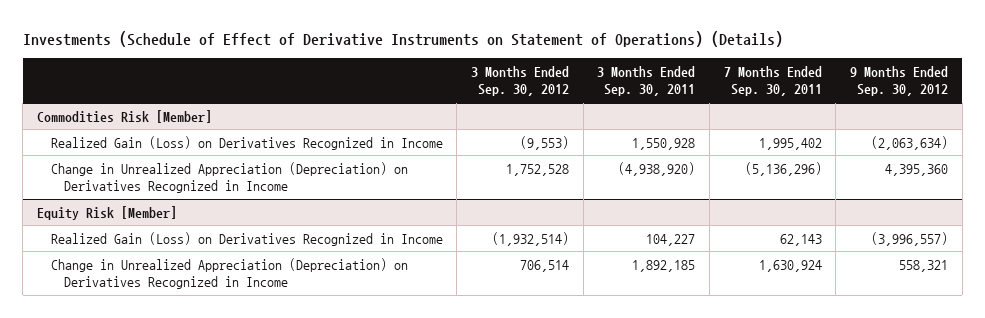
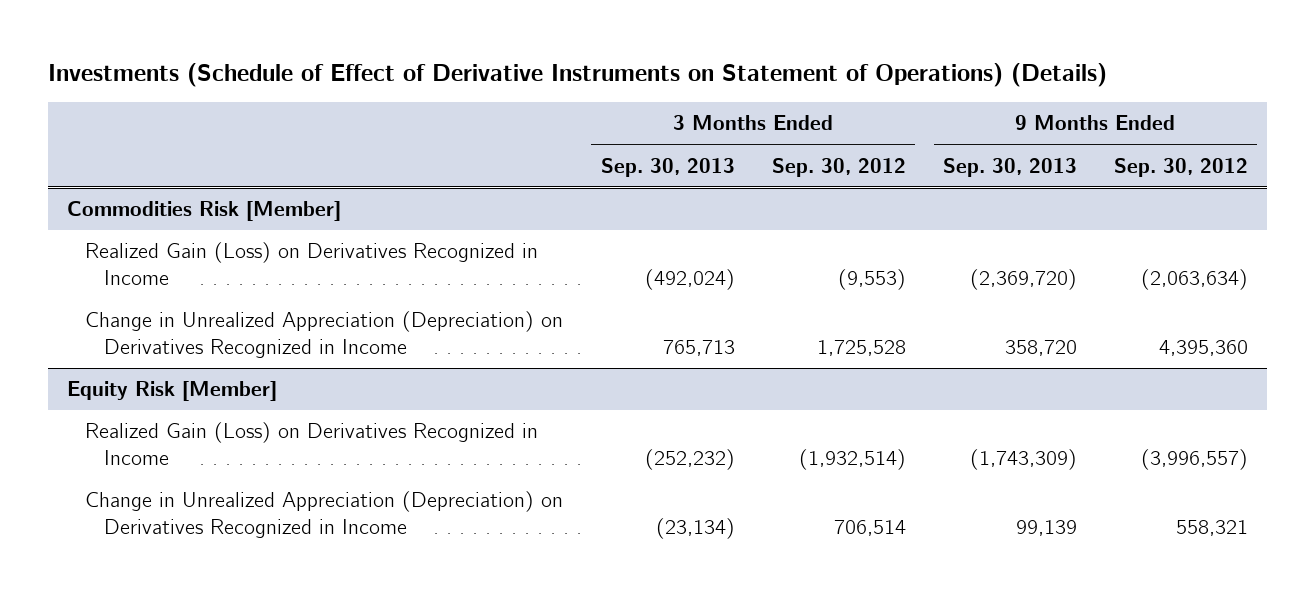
[597,65,696,97] 3 Months Ended Sep. 30, 2011 -> none
[723,65,822,97] 7 Months Ended Sep. 30, 2011 -> none
none -> [600,157,735,177] Sep. 30, 2013
none -> [942,157,1077,177] Sep. 30, 2013
[505,163,569,176] 1,752,528 -> [816,339,906,356] 1,725,528

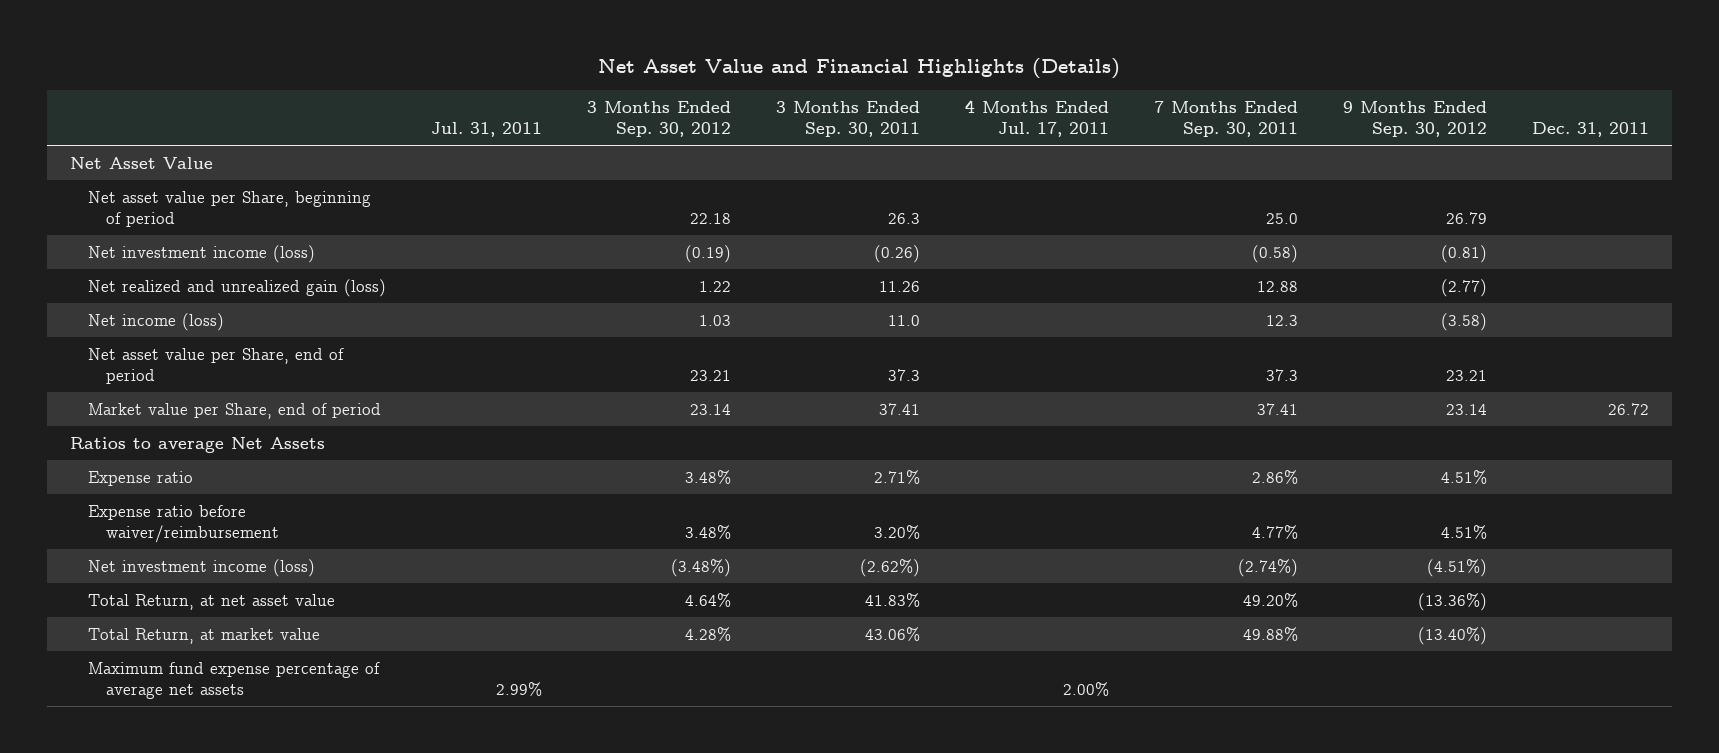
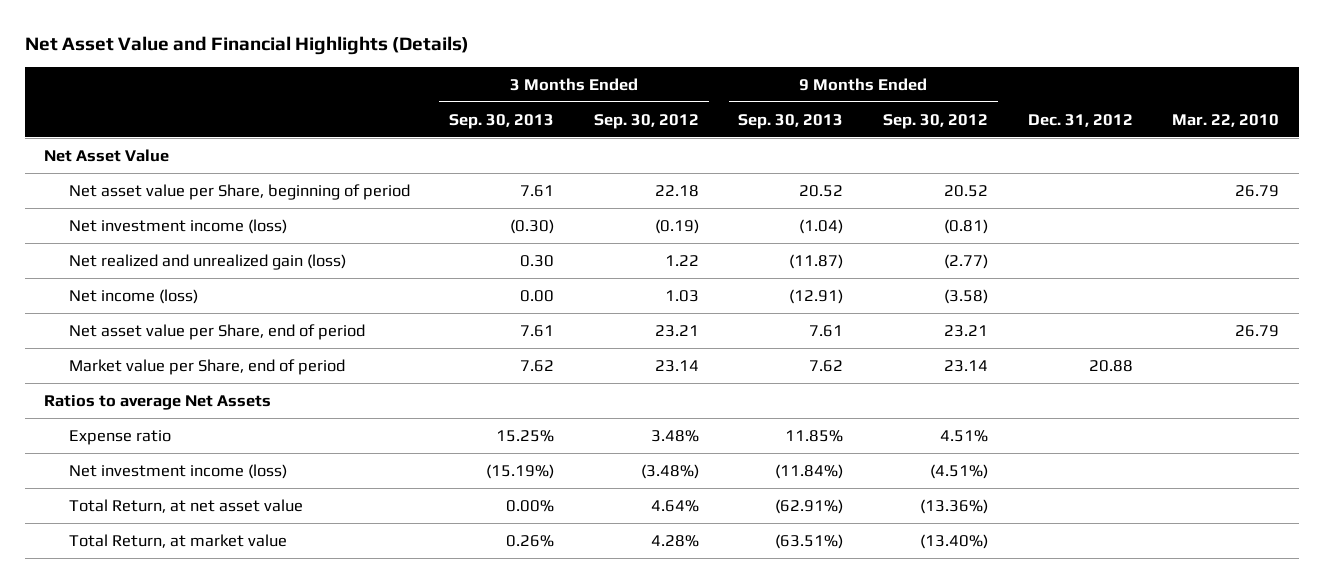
[430,122,542,138] Jul. 31, 2011 -> none
[775,100,920,138] 3 Months Ended Sep. 30, 2011 -> none
[964,99,1109,138] 4 Months Ended Jul. 17, 2011 -> none
[1153,100,1298,138] 7 Months Ended Sep. 30, 2011 -> none
[1532,122,1650,138] Dec. 31, 2011 -> none
none -> [449,113,555,129] Sep. 30, 2013
none -> [738,113,844,129] Sep. 30, 2013
none -> [1027,113,1133,127] Dec. 31, 2012
none -> [1172,113,1280,127] Mar. 22, 2010
[1446,212,1488,225] 26.79 -> [943,184,988,197] 20.52
[87,504,279,544] Expense ratio before waiver/reimbursement -> none
[87,661,380,700] Maximum fund expense percentage of average net assets -> none

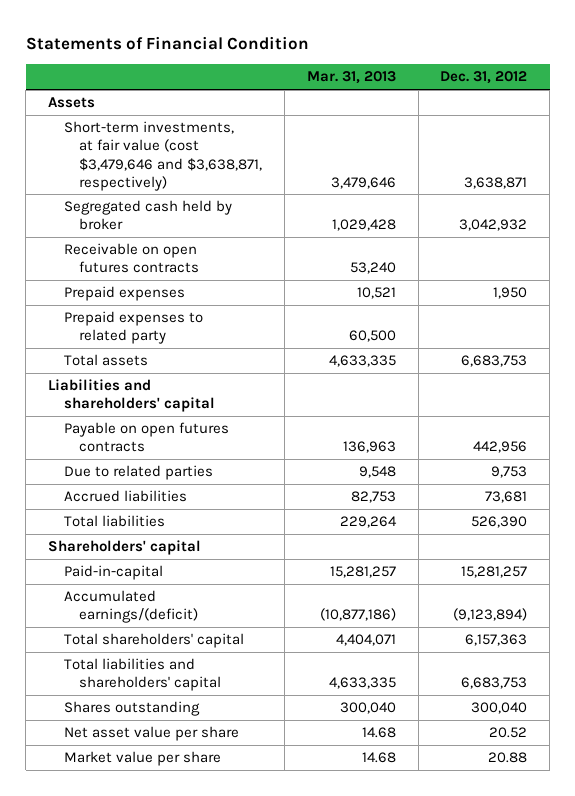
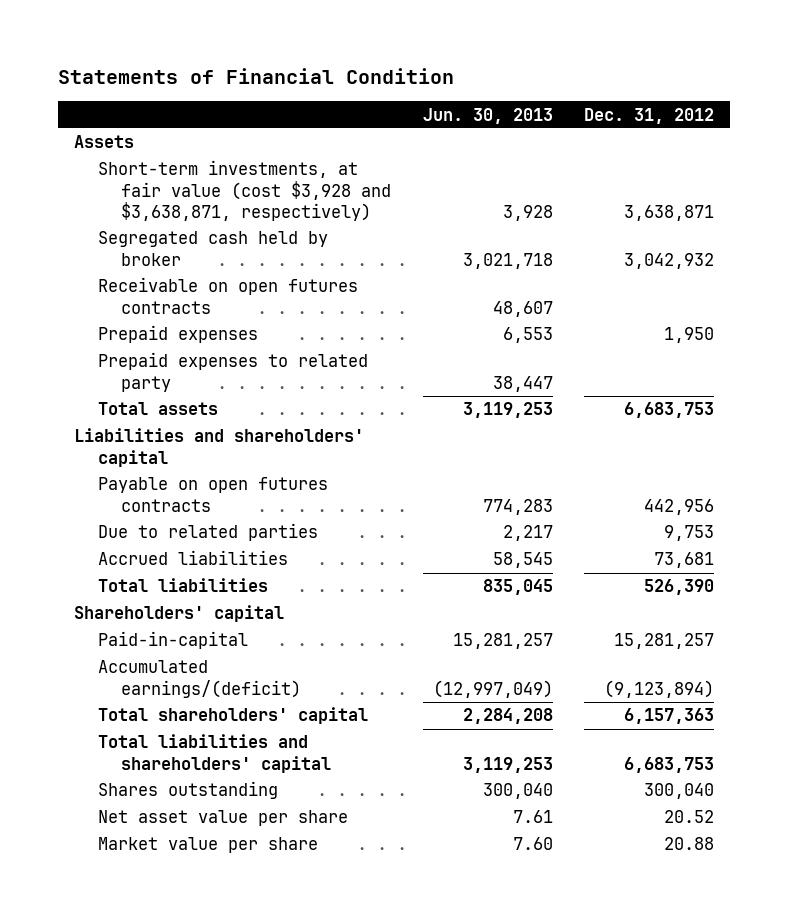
[306,71,396,85] Mar. 31, 2013 -> none
none -> [422,107,553,124] Jun. 30, 2013
[63,121,263,191] Short-term investments, at fair value (cost $3,479,646 and $3,638,871, respectively) -> [97,160,392,221] Short-term investments, at fair value (cost $3,928 and $3,638,871, respectively)

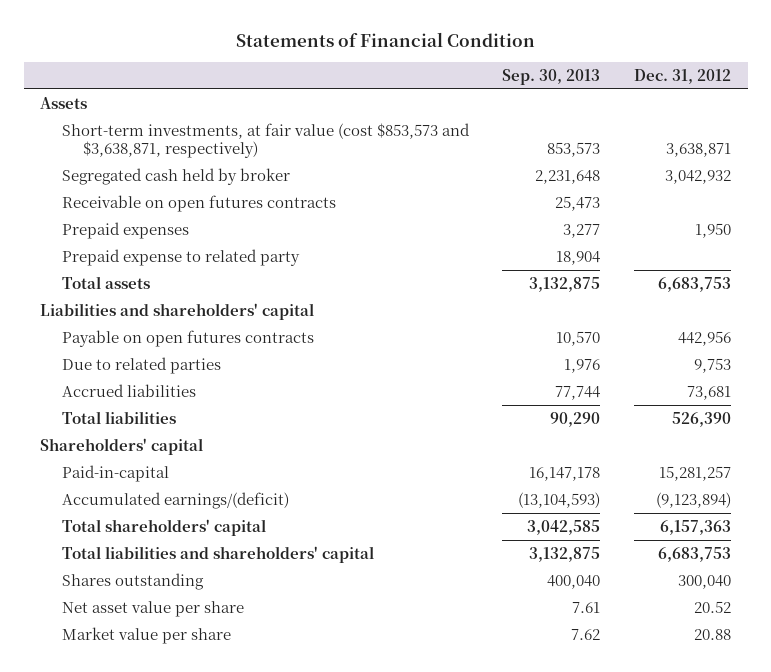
[422,107,553,124] Jun. 30, 2013 -> none
none -> [502,68,601,85] Sep. 30, 2013
[97,160,392,221] Short-term investments, at fair value (cost $3,928 and $3,638,871, respectively) -> [61,123,470,158] Short-term investments, at fair value (cost $853,573 and $3,638,871, respectively)
[97,352,368,392] Prepaid expenses to related party -> [61,249,300,267] Prepaid expense to related party

